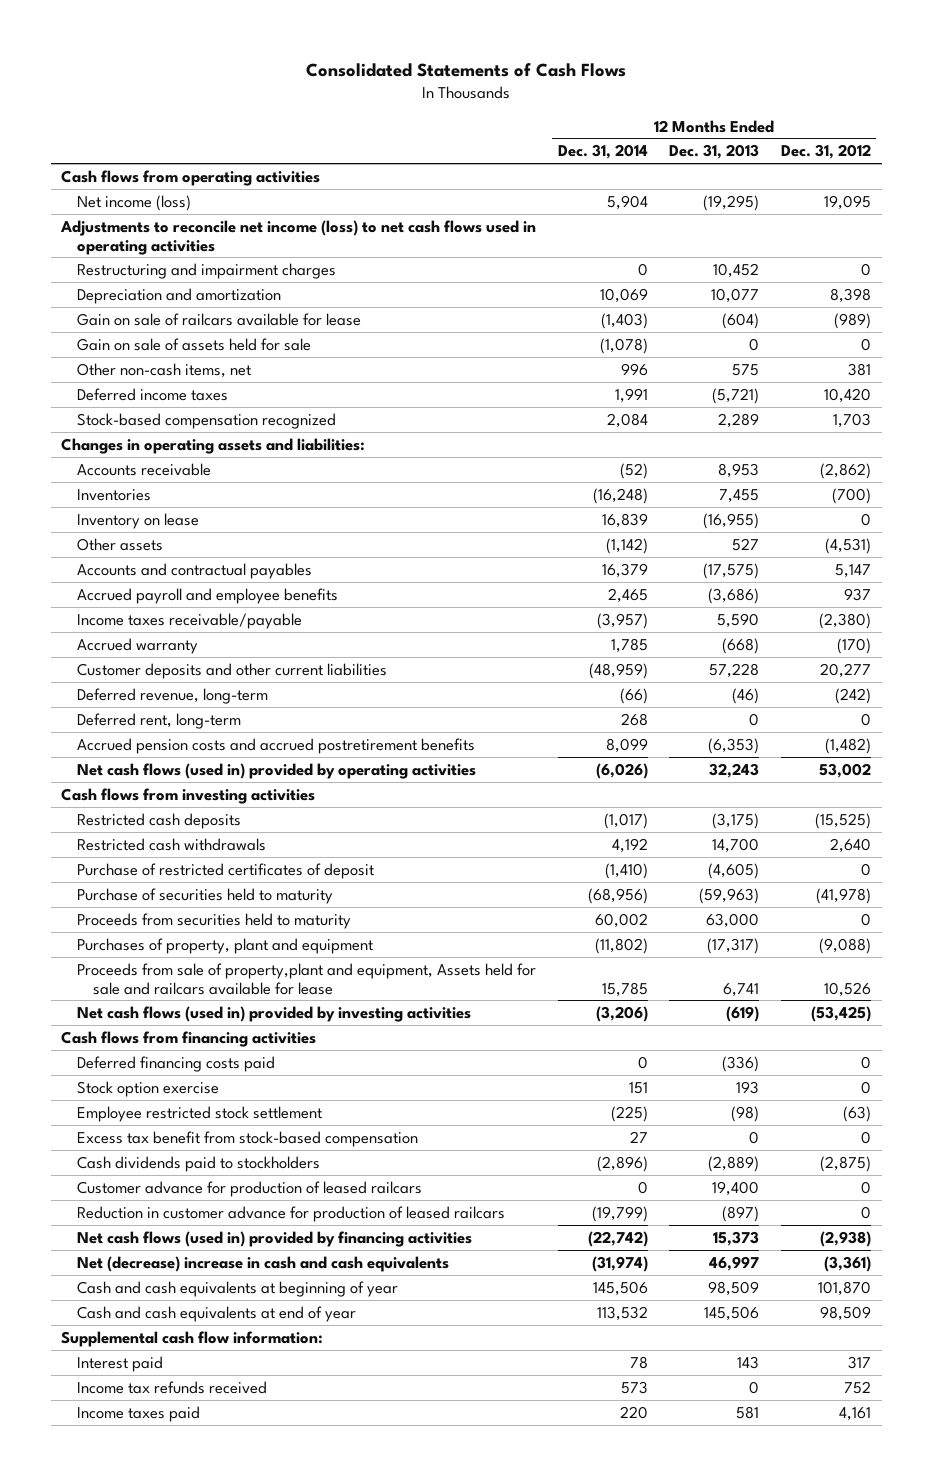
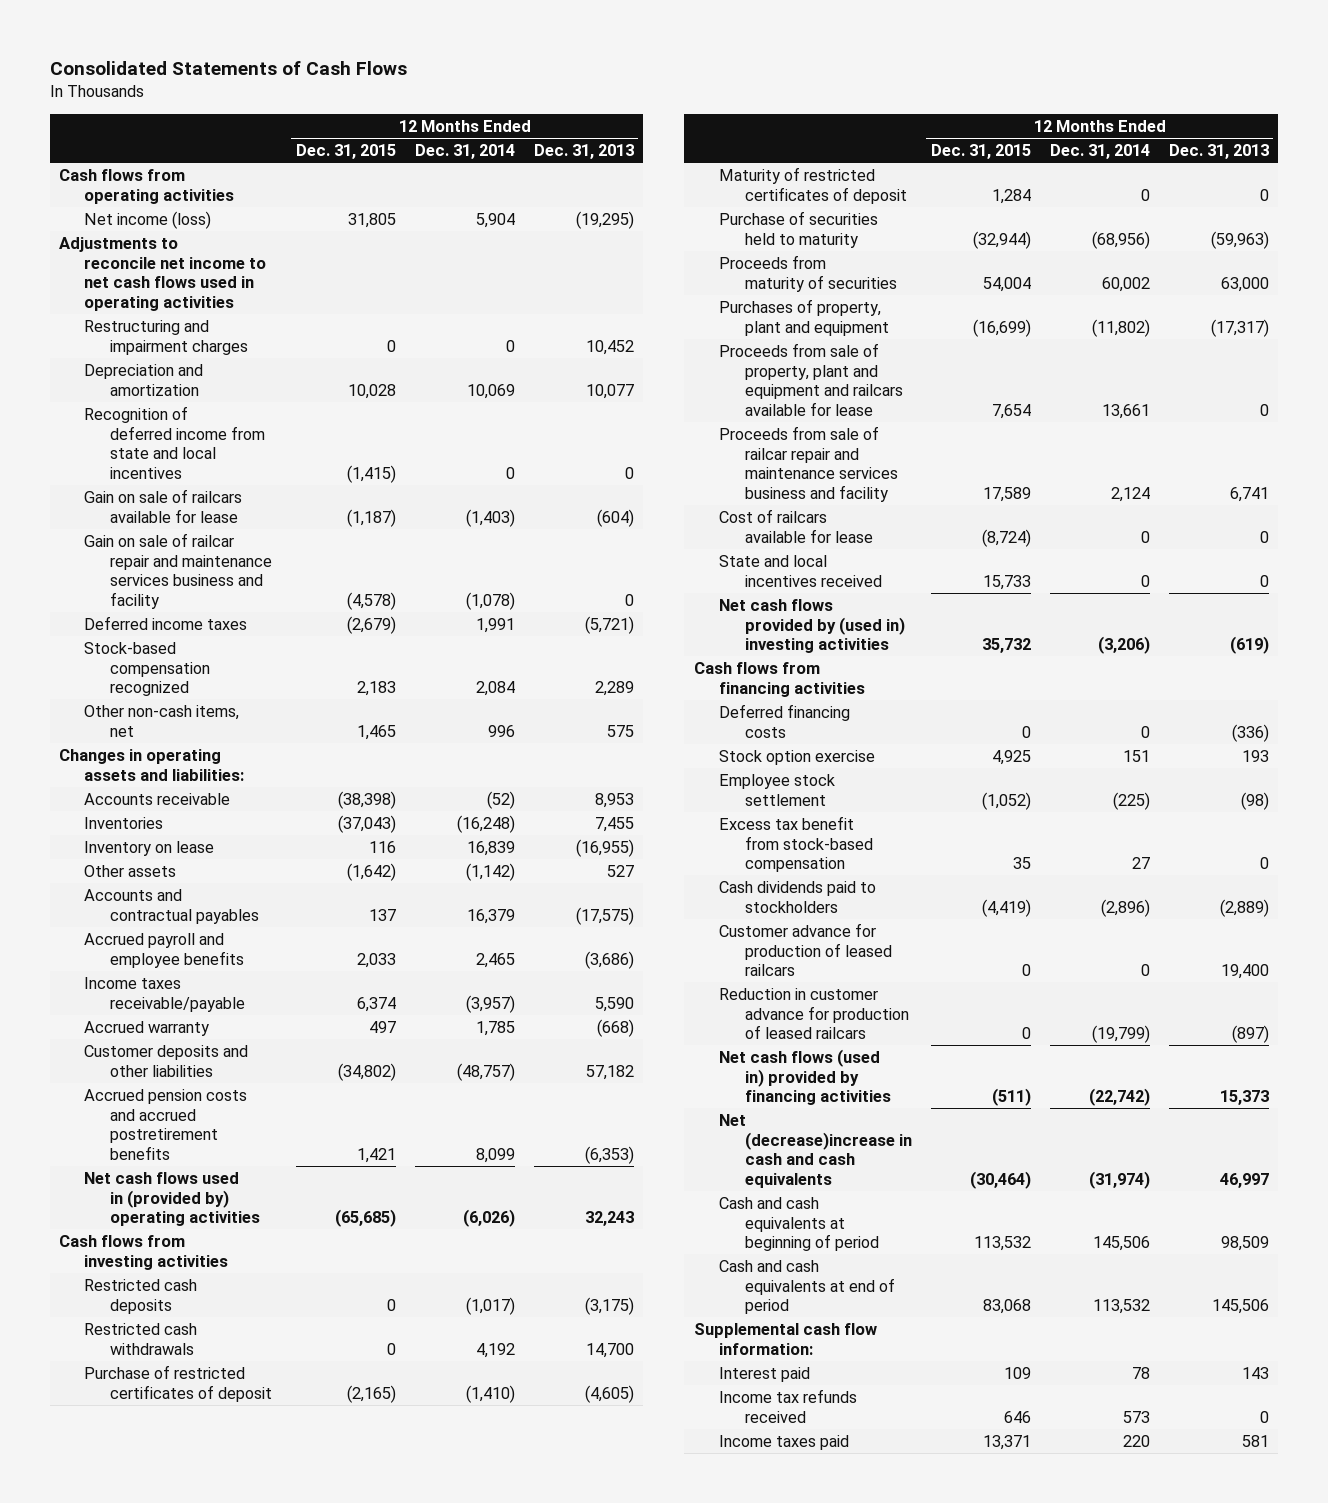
[780,144,871,160] Dec. 31, 2012 -> none
none -> [295,144,396,160] Dec. 31, 2015
[60,219,537,255] Adjustments to reconcile net income (loss) to net cash flows used in operating activities -> [59,236,267,311] Adjustments to reconcile net income to net cash flows used in operating activities
none -> [84,405,265,479] Recognition of deferred income from state and local incentives
[76,337,311,351] Gain on sale of assets held for sale -> [84,532,272,609] Gain on sale of railcar repair and maintenance services business and facility
[76,362,251,378] Other non-cash items, net -> [84,704,240,737] Other non-cash items, net
[76,687,268,704] Deferred revenue, long-term -> none
[76,712,241,729] Deferred rent, long-term -> none
[76,662,387,679] Customer deposits and other current liabilities -> [84,1044,249,1077] Customer deposits and other liabilities
[588,662,648,679] (48,959) -> [456,1062,515,1081] (48,757)
[709,662,760,678] 57,228 -> [585,1064,634,1080] 57,182
[76,762,476,779] Net cash flows (used in) provided by operating activities -> [84,1171,260,1227] Net cash flows used in (provided by) operating activities
none -> [719,166,907,204] Maturity of restricted certificates of deposit
[76,912,351,929] Proceeds from securities held to maturity -> [719,254,897,292] Proceeds from maturity of securities
[76,962,536,995] Proceeds from sale of property,plant and equipment, Assets held for sale and railcars available for lease -> [719,342,903,416] Proceeds from sale of property, plant and equipment and railcars available for lease
[601,981,648,997] 15,785 -> [1101,403,1150,419] 13,661
[723,982,760,997] 6,741 -> [1259,403,1269,416] 0
none -> [719,425,898,502] Proceeds from sale of railcar repair and maintenance services business and facility
none -> [719,508,873,543] Cost of railcars available for lease
none -> [719,554,882,587] State and local incentives received
[76,1005,471,1022] Net cash flows (used in) provided by investing activities -> [719,598,905,654] Net cash flows provided by (used in) investing activities
[76,1055,275,1072] Deferred financing costs paid -> [719,703,851,738] Deferred financing costs
[76,1105,322,1122] Employee restricted stock settlement -> [719,773,836,806] Employee stock settlement
[76,1255,449,1272] Net (decrease) increase in cash and cash equivalents -> [719,1113,912,1188] Net (decrease)increase in cash and cash equivalents
[76,1280,398,1297] Cash and cash equivalents at beginning of year -> [719,1196,879,1252] Cash and cash equivalents at beginning of period
[76,1305,356,1322] Cash and cash equivalents at end of year -> [719,1259,895,1315] Cash and cash equivalents at end of period

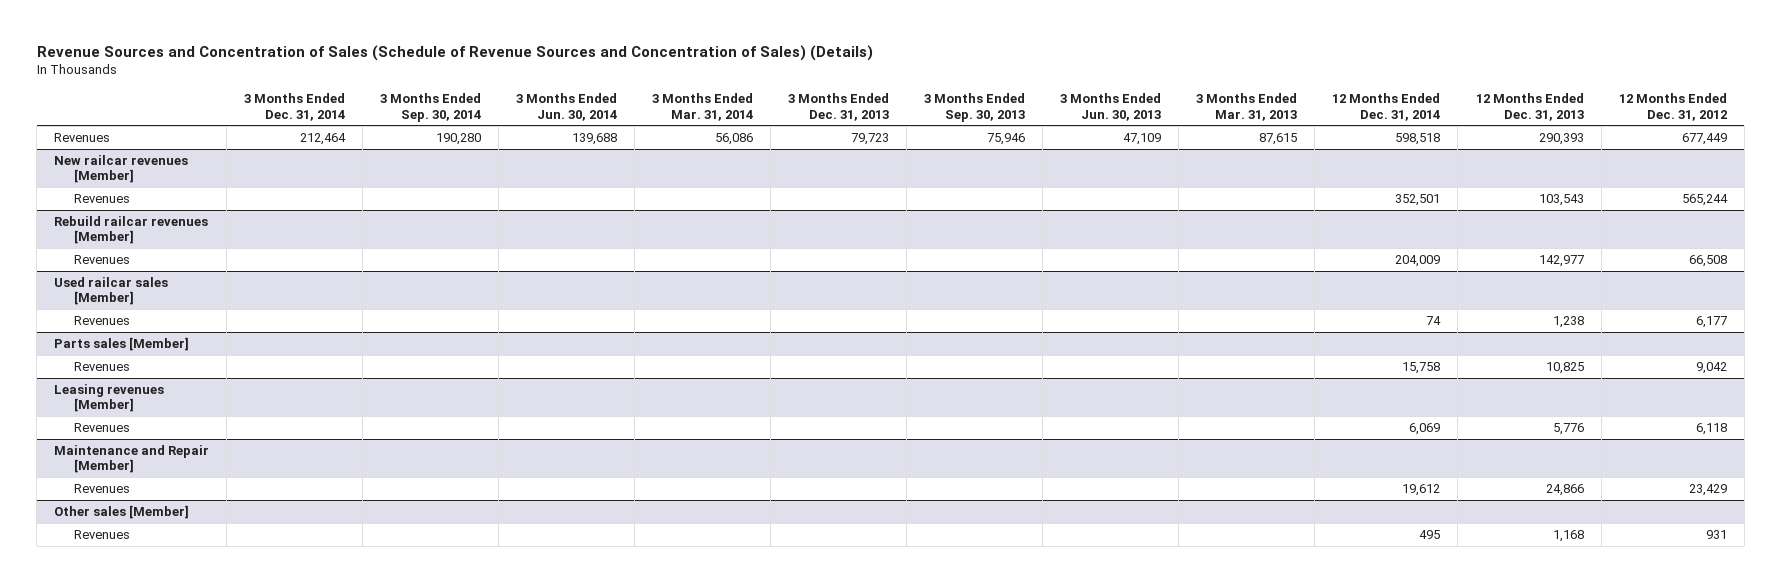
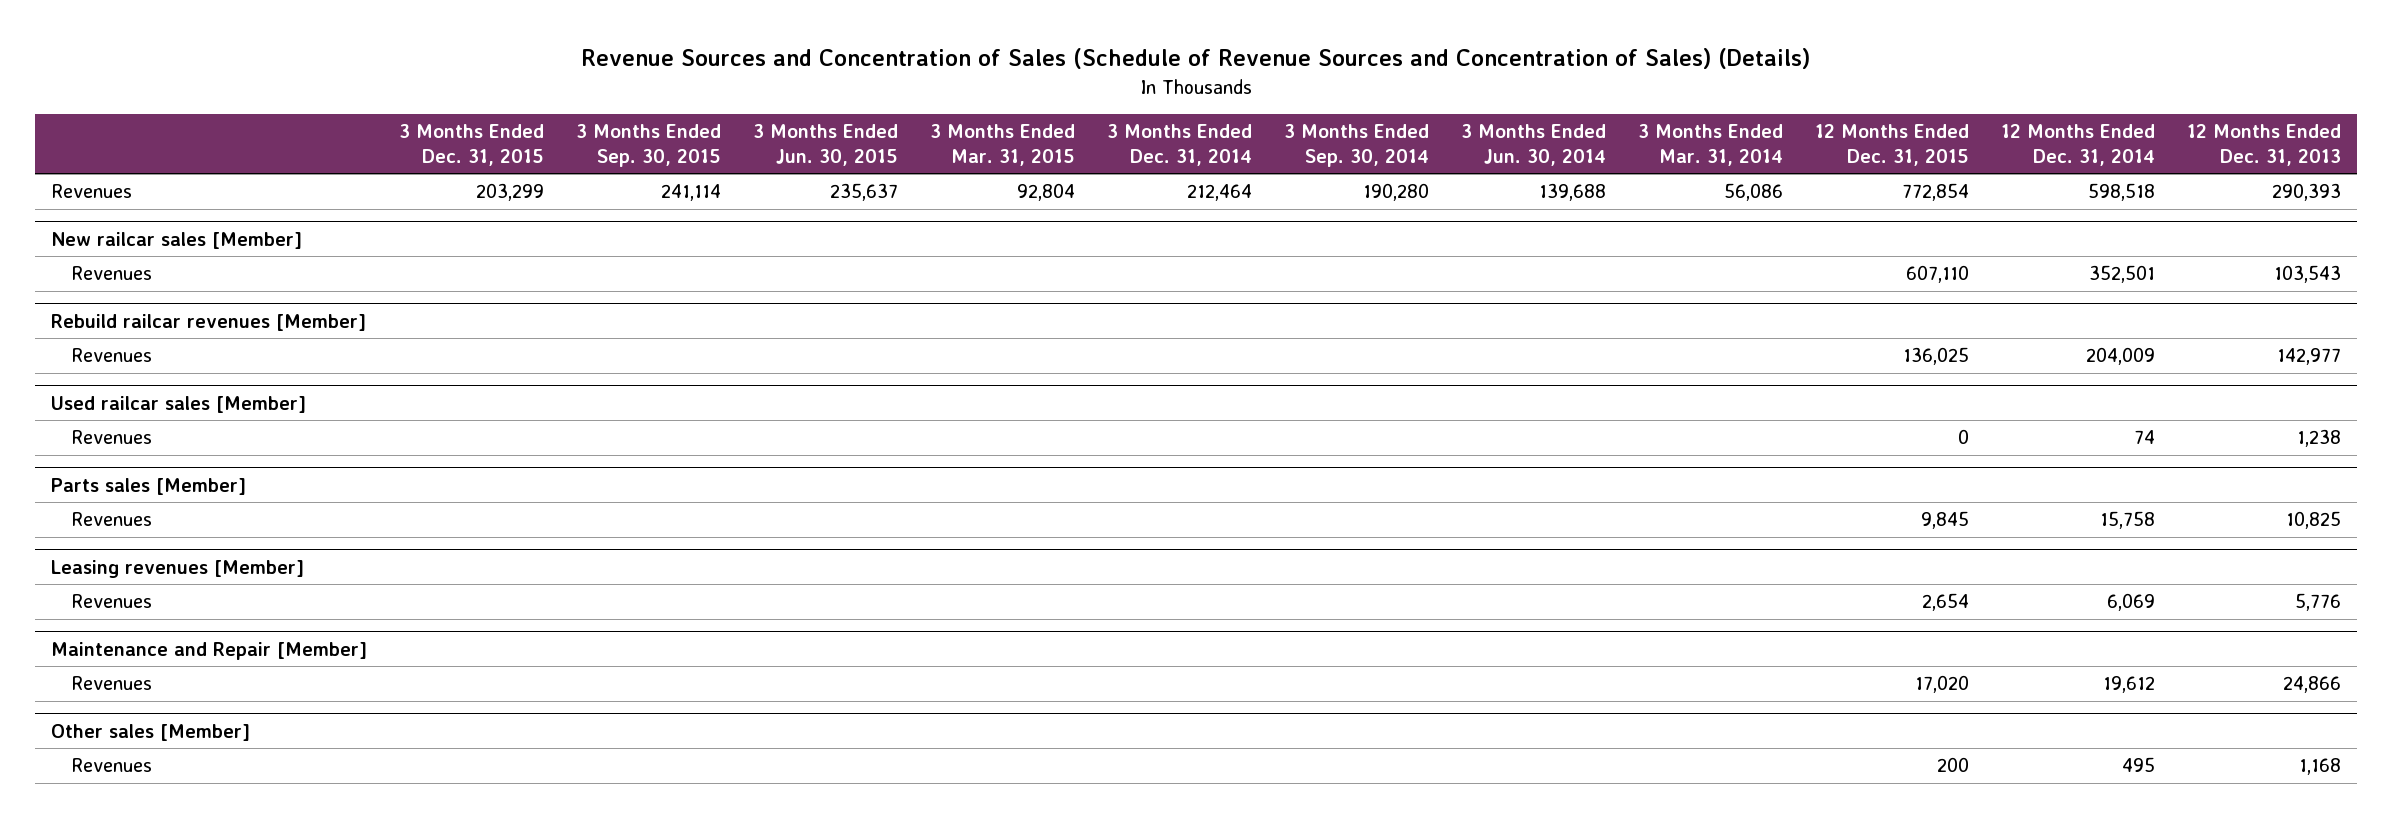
[788,93,890,121] 3 Months Ended Dec. 31, 2013 -> none
[924,93,1026,122] 3 Months Ended Sep. 30, 2013 -> none
[1060,93,1162,121] 3 Months Ended Jun. 30, 2013 -> none
[1196,93,1298,121] 3 Months Ended Mar. 31, 2013 -> none
[1618,93,1727,121] 12 Months Ended Dec. 31, 2012 -> none
none -> [398,124,544,166] 3 Months Ended Dec. 31, 2015
none -> [576,124,722,167] 3 Months Ended Sep. 30, 2015
none -> [753,124,899,166] 3 Months Ended Jun. 30, 2015
none -> [930,124,1076,166] 3 Months Ended Mar. 31, 2015
none -> [1815,124,1970,166] 12 Months Ended Dec. 31, 2015
[54,154,189,184] New railcar revenues [Member] -> [50,231,302,249] New railcar sales [Member]

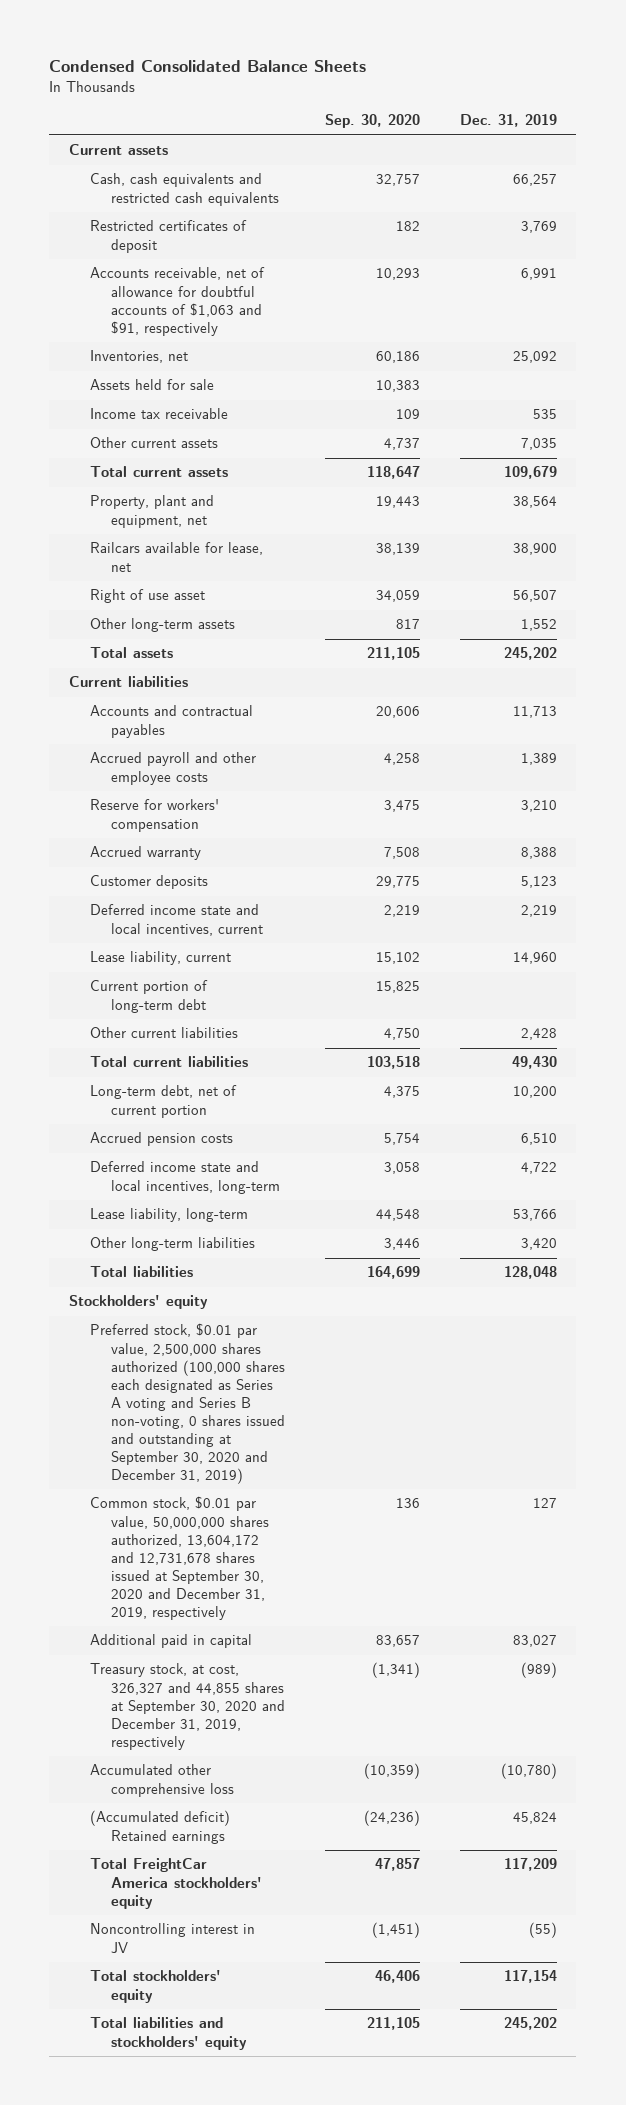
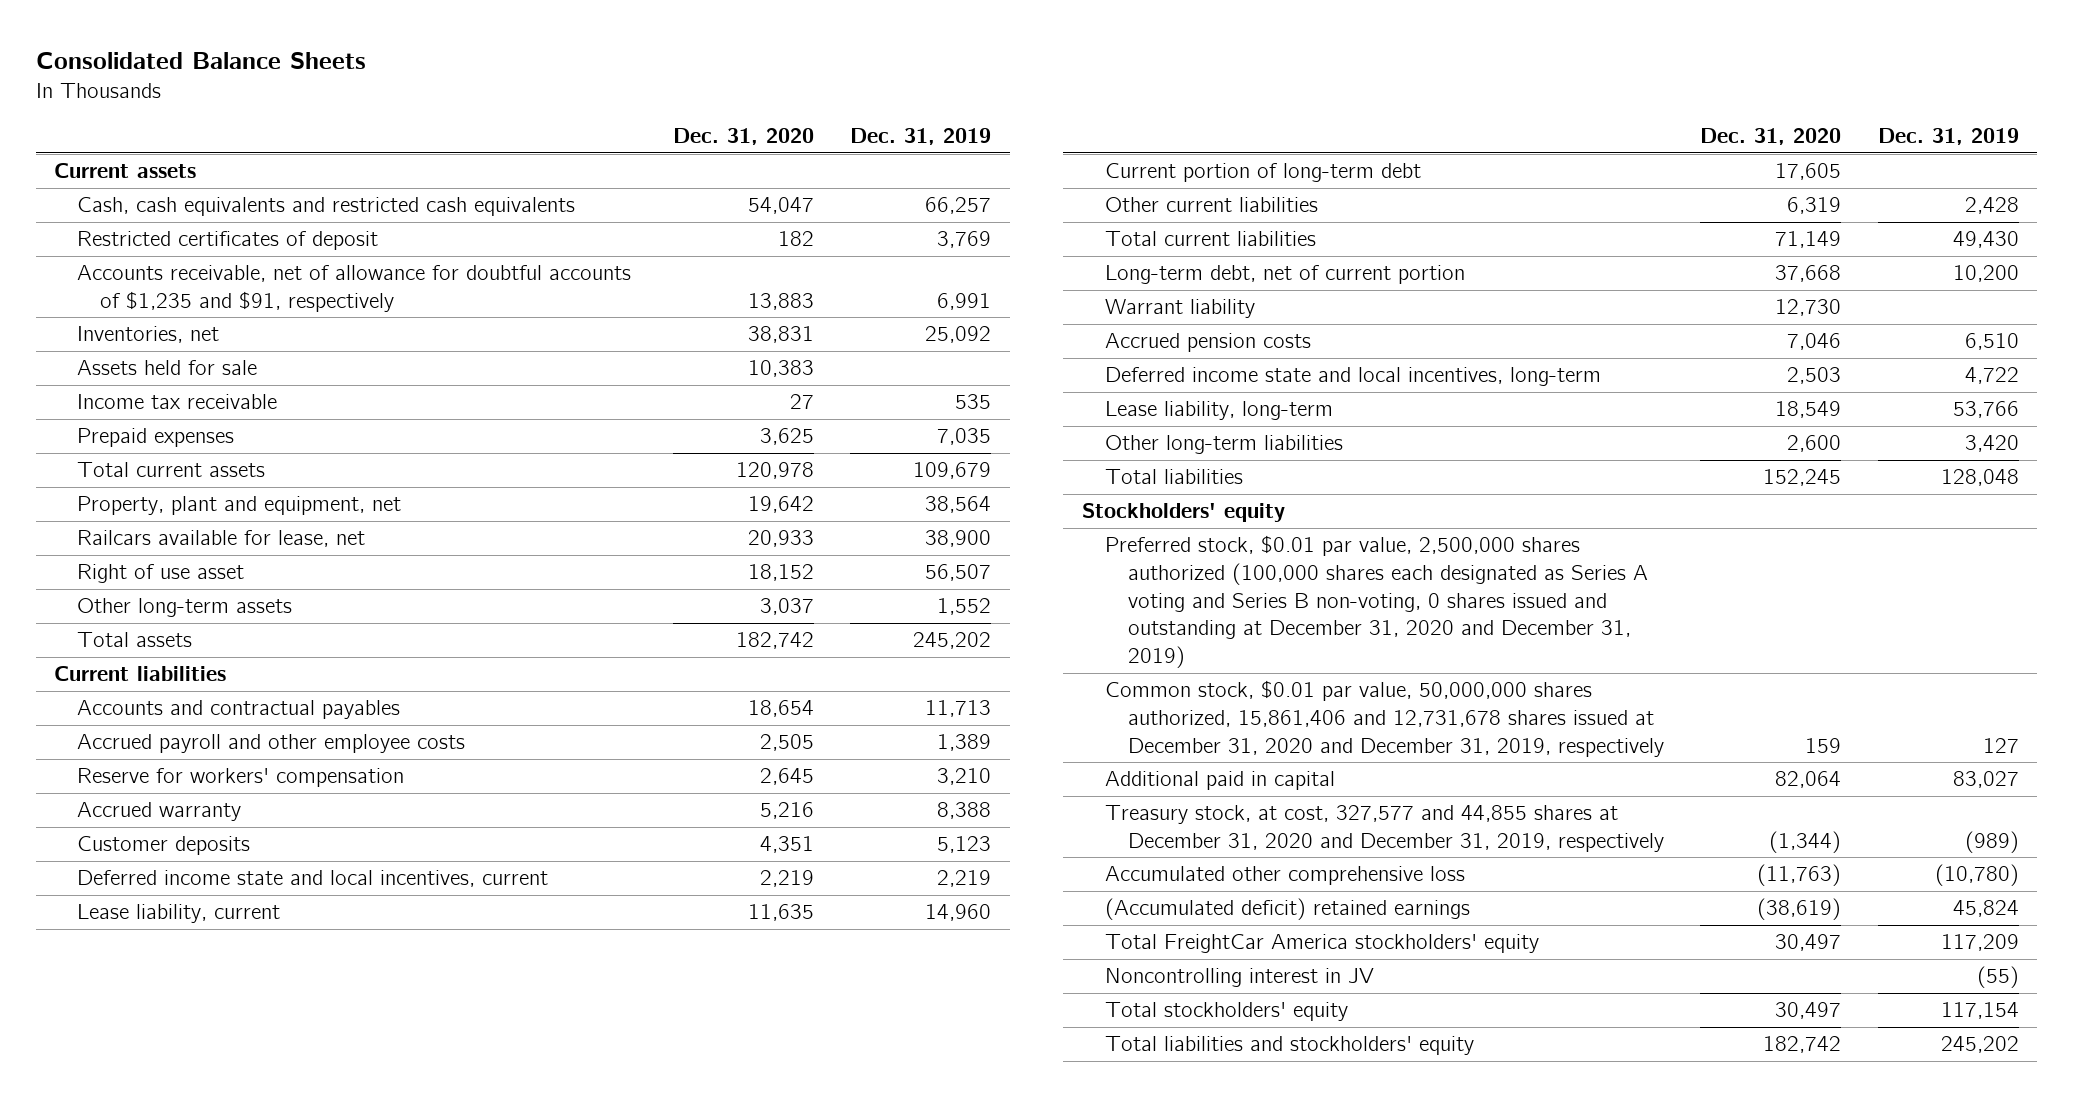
[49,59,367,72] Condensed Consolidated Balance Sheets -> [35,51,366,69] Consolidated Balance Sheets
[324,114,420,129] Sep. 30, 2020 -> none
none -> [672,128,814,146] Dec. 31, 2020
[90,267,266,336] Accounts receivable, net of allowance for doubtful accounts of $1,063 and $91, respectively -> [77,265,632,312] Accounts receivable, net of allowance for doubtful accounts of $1,235 and $91, respectively
[90,437,219,449] Other current assets -> [77,428,235,448] Prepaid expenses
none -> [1104,299,1255,319] Warrant liability
[90,1323,286,1484] Preferred stock, $0.01 par value, 2,500,000 shares authorized (100,000 shares each designated as Series A voting and Series B non-voting, 0 shares issued and outstanding at September 30, 2020 and December 31, 2019) -> [1104,535,1648,669] Preferred stock, $0.01 par value, 2,500,000 shares authorized (100,000 shares each designated as Series A voting and Series B non-voting, 0 shares issued and outstanding at December 31, 2020 and December 31, 2019)
[90,1496,270,1620] Common stock, $0.01 par value, 50,000,000 shares authorized, 13,604,172 and 12,731,678 shares issued at September 30, 2020 and December 31, 2019, respectively -> [1104,680,1664,757] Common stock, $0.01 par value, 50,000,000 shares authorized, 15,861,406 and 12,731,678 shares issued at December 31, 2020 and December 31, 2019, respectively
[90,1663,286,1750] Treasury stock, at cost, 326,327 and 44,855 shares at September 30, 2020 and December 31, 2019, respectively -> [1104,805,1664,852] Treasury stock, at cost, 327,577 and 44,855 shares at December 31, 2020 and December 31, 2019, respectively
[90,1810,231,1844] (Accumulated deficit) Retained earnings -> [1104,898,1470,921] (Accumulated deficit) retained earnings

